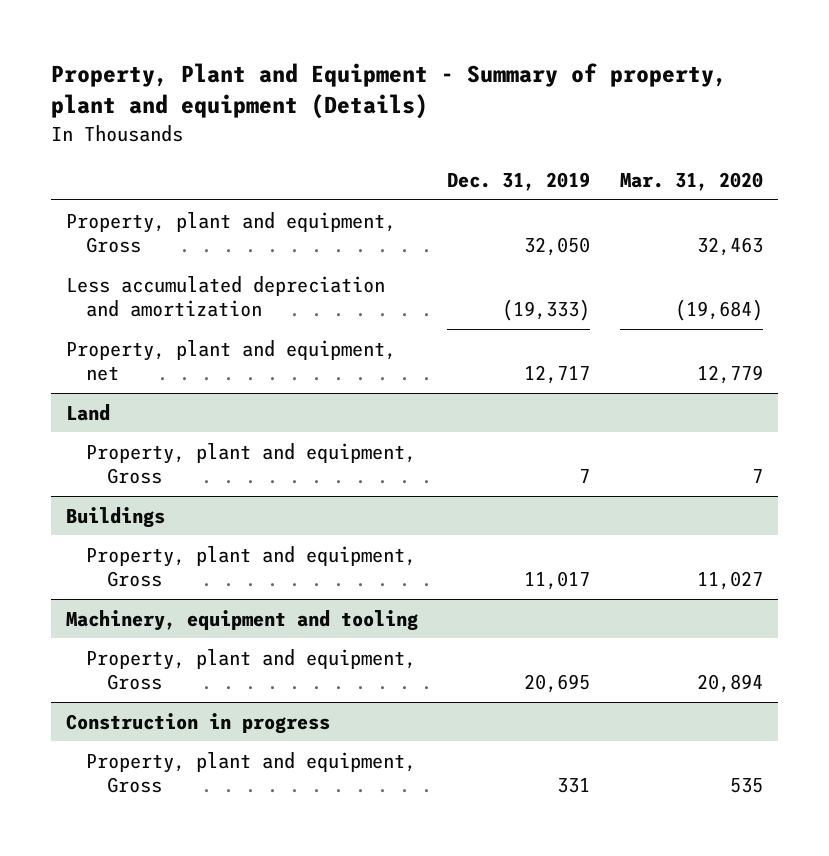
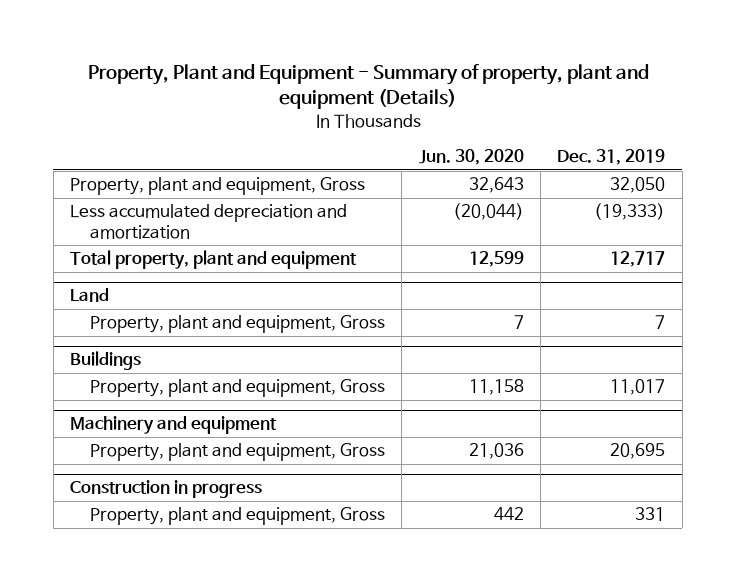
[620,172,764,192] Mar. 31, 2020 -> none
none -> [418,149,524,166] Jun. 30, 2020
[65,339,396,382] Property, plant and equipment, net -> [70,250,358,270] Total property, plant and equipment
[65,609,418,631] Machinery, equipment and tooling -> [70,416,278,435] Machinery and equipment

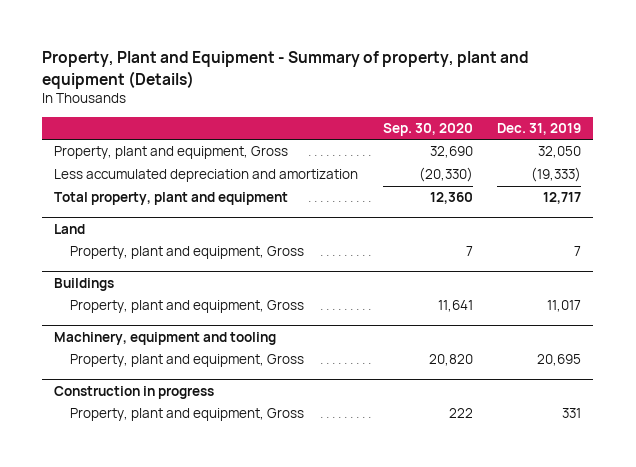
[418,149,524,166] Jun. 30, 2020 -> none
none -> [382,122,473,136] Sep. 30, 2020
[70,416,278,435] Machinery and equipment -> [54,331,277,345] Machinery, equipment and tooling

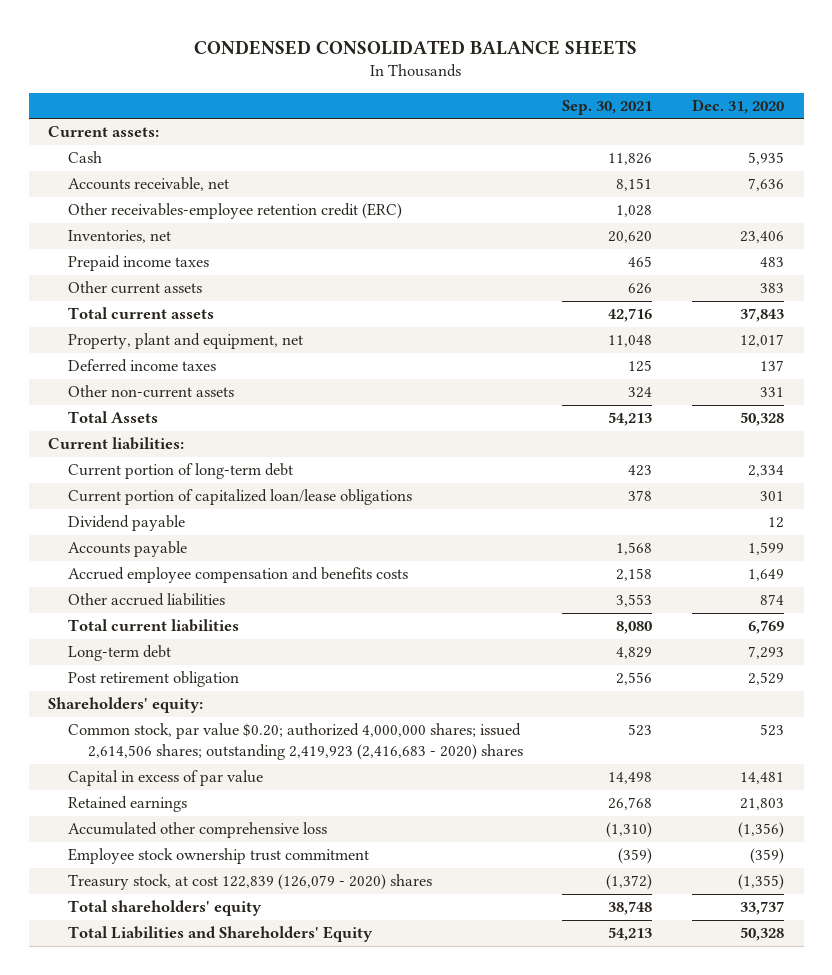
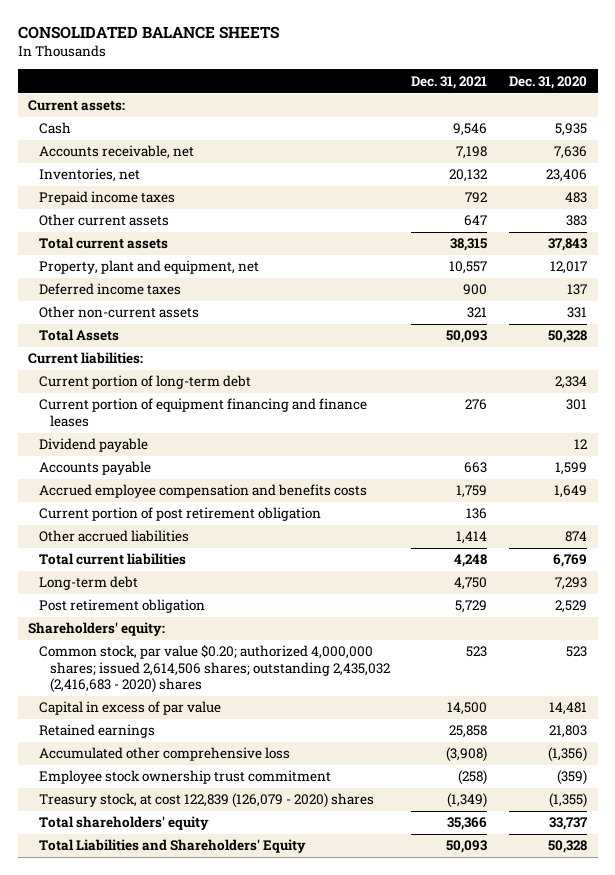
[194,40,638,56] CONDENSED CONSOLIDATED BALANCE SHEETS -> [17,26,279,40] CONSOLIDATED BALANCE SHEETS
[562,99,653,115] Sep. 30, 2021 -> none
none -> [411,75,488,89] Dec. 31, 2021
[67,203,402,220] Other receivables-employee retention credit (ERC) -> none
[67,489,412,506] Current portion of capitalized loan/lease obligations -> [38,398,367,427] Current portion of equipment financing and finance leases
none -> [38,507,321,522] Current portion of post retirement obligation
[67,723,523,761] Common stock, par value $0.20; authorized 4,000,000 shares; issued 2,614,506 shares; outstanding 2,419,923 (2,416,683 - 2020) shares -> [38,644,390,694] Common stock, par value $0.20; authorized 4,000,000 shares; issued 2,614,506 shares; outstanding 2,435,032 (2,416,683 - 2020) shares

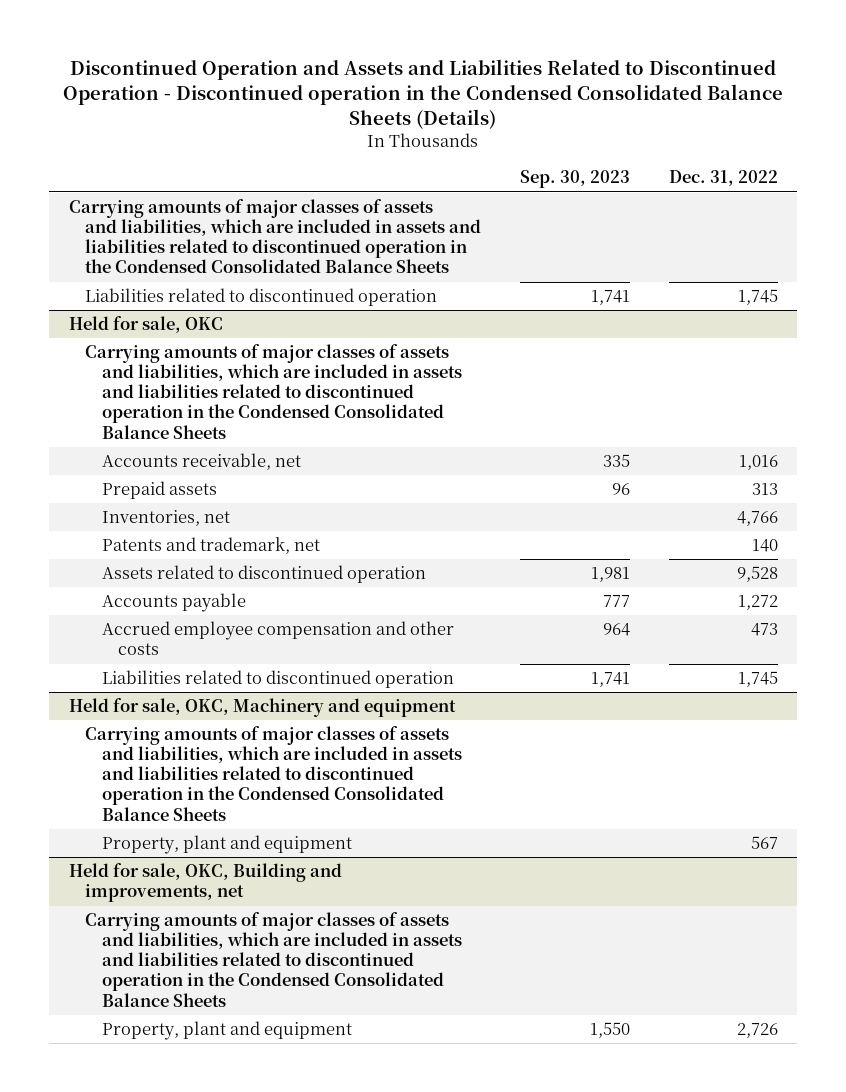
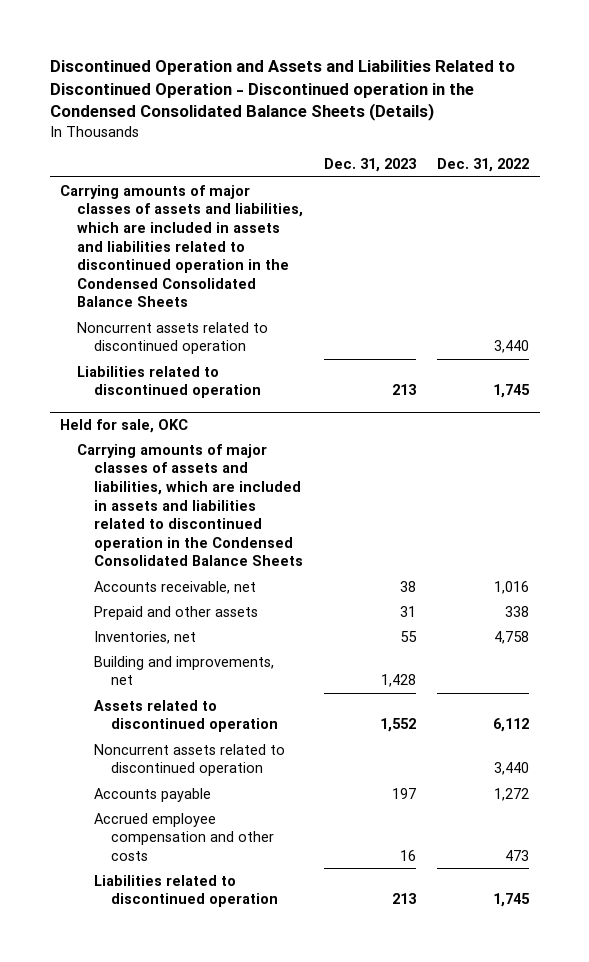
[519,170,630,189] Sep. 30, 2023 -> none
none -> [324,158,417,173] Dec. 31, 2023
none -> [77,321,269,355] Noncurrent assets related to discontinued operation
[101,537,320,555] Patents and trademark, net -> none
[101,481,217,500] Prepaid assets -> [93,605,258,620] Prepaid and other assets
[751,483,778,496] 313 -> [505,605,530,617] 338
[736,511,778,527] 4,766 -> [494,630,530,644] 4,758
none -> [93,655,274,686] Building and improvements, net
[736,566,778,583] 9,528 -> [493,718,530,733] 6,112
none -> [93,743,285,777] Noncurrent assets related to discontinued operation
[68,698,456,718] Held for sale, OKC, Machinery and equipment -> none
[85,726,462,821] Carrying amounts of major classes of assets and liabilities, which are included in assets and liabilities related to discontinued operation in the Condensed Consolidated Balance Sheets -> none
[101,835,352,855] Property, plant and equipment -> none
[68,863,342,903] Held for sale, OKC, Building and improvements, net -> none
[85,912,462,1007] Carrying amounts of major classes of assets and liabilities, which are included in assets and liabilities related to discontinued operation in the Condensed Consolidated Balance Sheets -> none
[101,1021,352,1041] Property, plant and equipment -> none

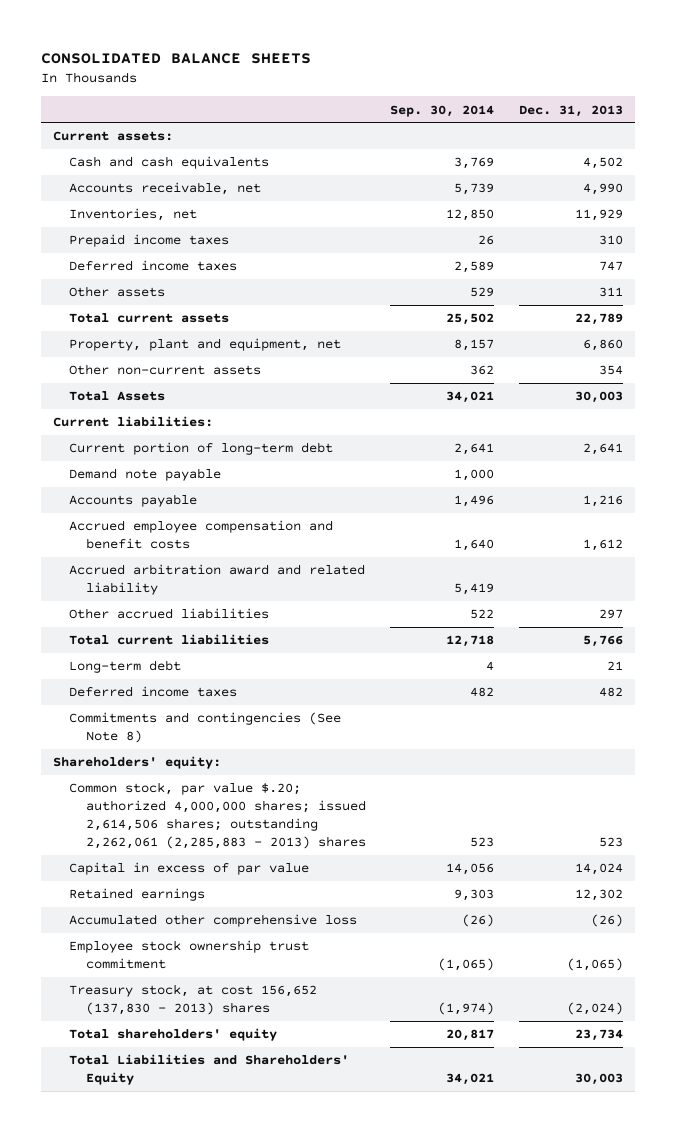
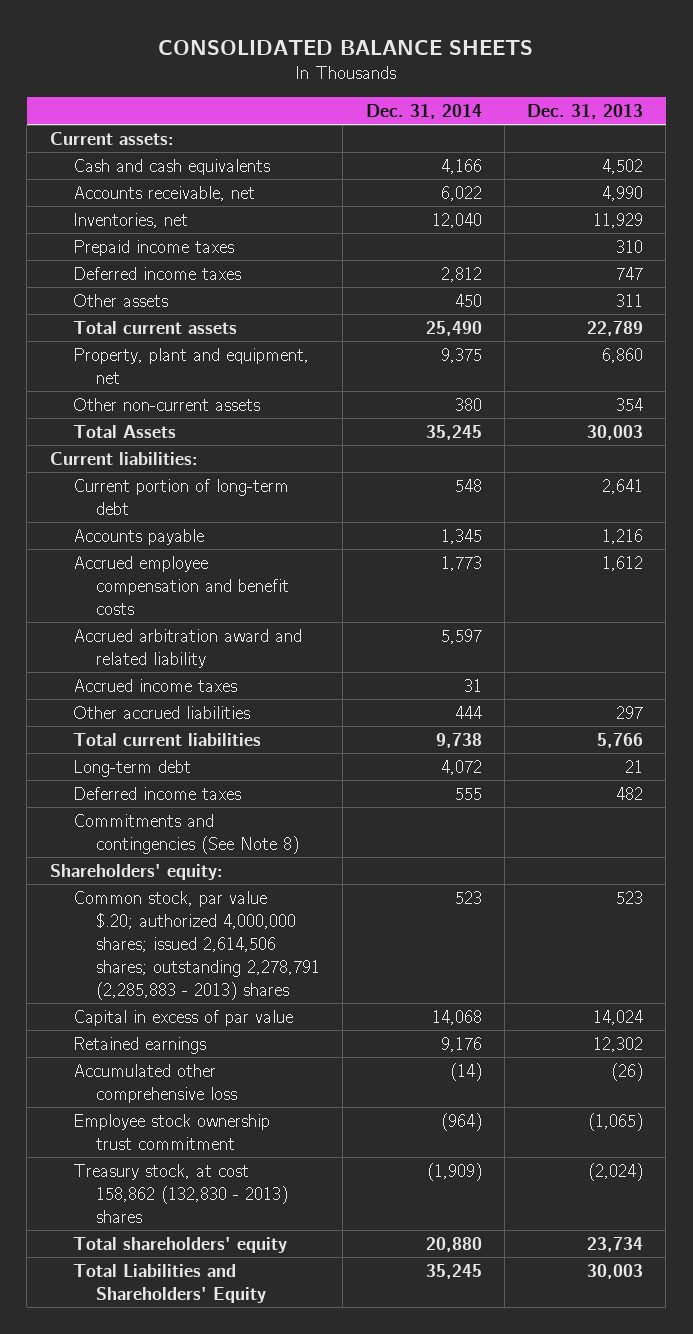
[390,104,495,117] Sep. 30, 2014 -> none
none -> [365,103,482,119] Dec. 31, 2014
[69,468,222,482] Demand note payable -> none
none -> [72,678,237,692] Accrued income taxes
[69,782,366,850] Common stock, par value $.20; authorized 4,000,000 shares; issued 2,614,506 shares; outstanding 2,262,061 (2,285,883 - 2013) shares -> [72,890,321,1000] Common stock, par value $.20; authorized 4,000,000 shares; issued 2,614,506 shares; outstanding 2,278,791 (2,285,883 - 2013) shares
[69,984,318,1016] Treasury stock, at cost 156,652 (137,830 - 2013) shares -> [72,1163,289,1223] Treasury stock, at cost 158,862 (132,830 - 2013) shares

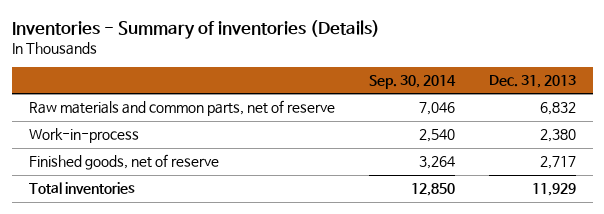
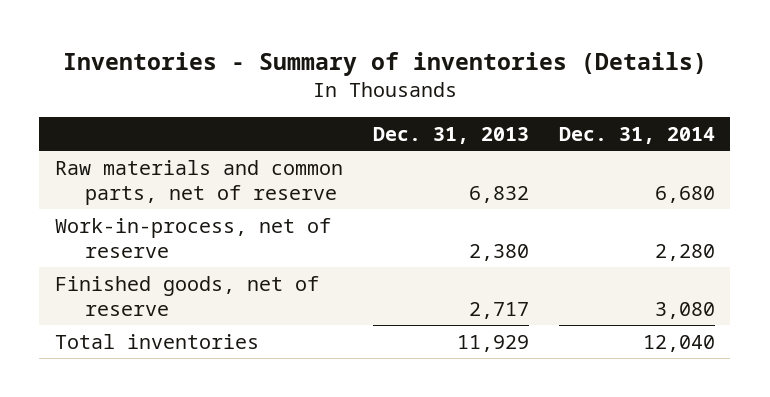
[368,75,456,90] Sep. 30, 2014 -> none
none -> [559,126,716,144] Dec. 31, 2014
[28,128,139,144] Work-in-process -> [54,217,331,258] Work-in-process, net of reserve

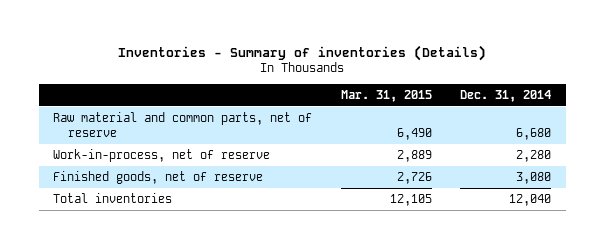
[372,126,529,144] Dec. 31, 2013 -> none
none -> [340,89,432,102] Mar. 31, 2015
[54,159,343,205] Raw materials and common parts, net of reserve -> [53,112,313,137] Raw material and common parts, net of reserve

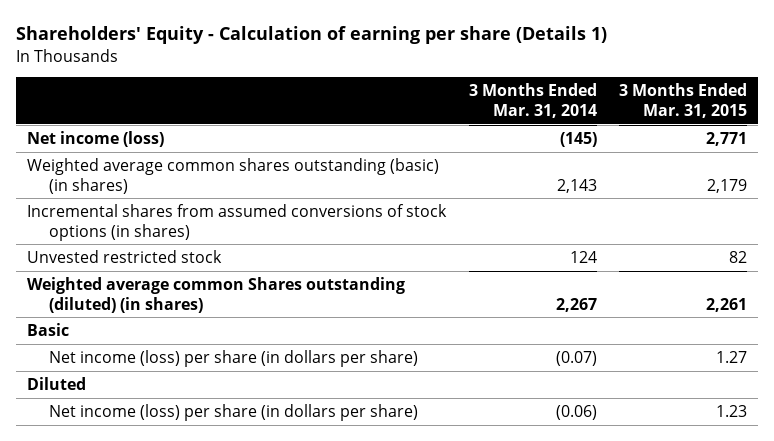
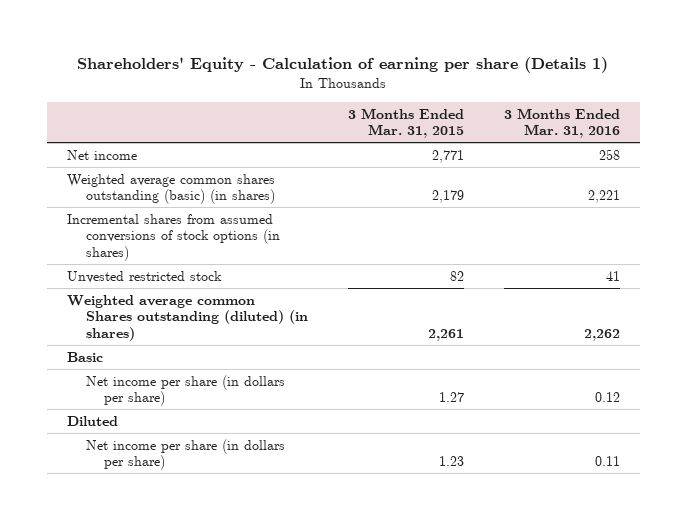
[468,83,597,118] 3 Months Ended Mar. 31, 2014 -> none
none -> [503,107,620,139] 3 Months Ended Mar. 31, 2016
[27,131,165,148] Net income (loss) -> [66,149,137,160] Net income
[48,350,418,368] Net income (loss) per share (in dollars per share) -> [85,374,285,407] Net income per share (in dollars per share)
[48,404,418,422] Net income (loss) per share (in dollars per share) -> [85,438,285,471] Net income per share (in dollars per share)

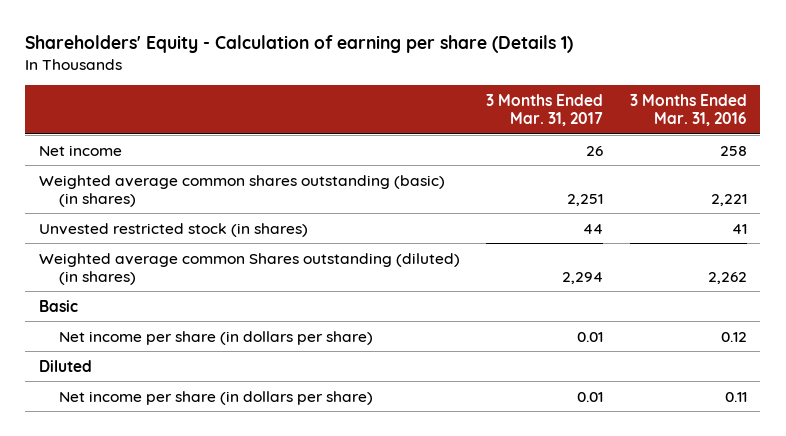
[347,107,464,139] 3 Months Ended Mar. 31, 2015 -> none
none -> [486,93,604,127] 3 Months Ended Mar. 31, 2017
[66,213,280,261] Incremental shares from assumed conversions of stock options (in shares) -> none
[66,270,222,283] Unvested restricted stock -> [38,222,308,237] Unvested restricted stock (in shares)

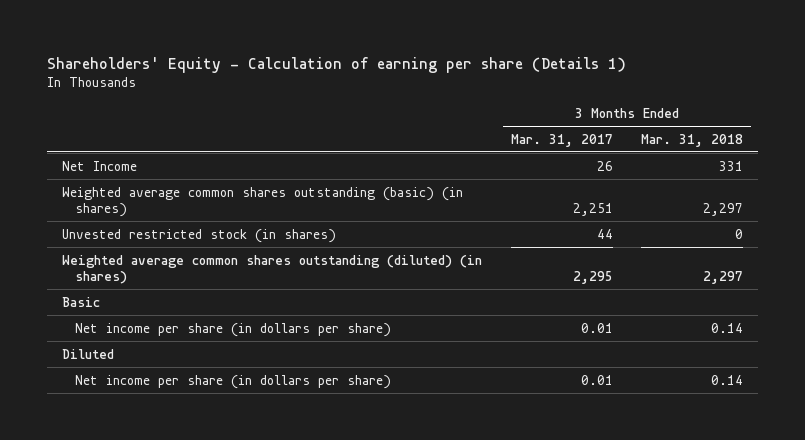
[630,93,748,127] 3 Months Ended Mar. 31, 2016 -> none
none -> [641,133,744,147] Mar. 31, 2018
[38,144,122,156] Net income -> [61,160,137,171] Net Income
[38,252,460,285] Weighted average common Shares outstanding (diluted) (in shares) -> [61,254,482,284] Weighted average common shares outstanding (diluted) (in shares)
[562,271,604,284] 2,294 -> [572,270,613,284] 2,295

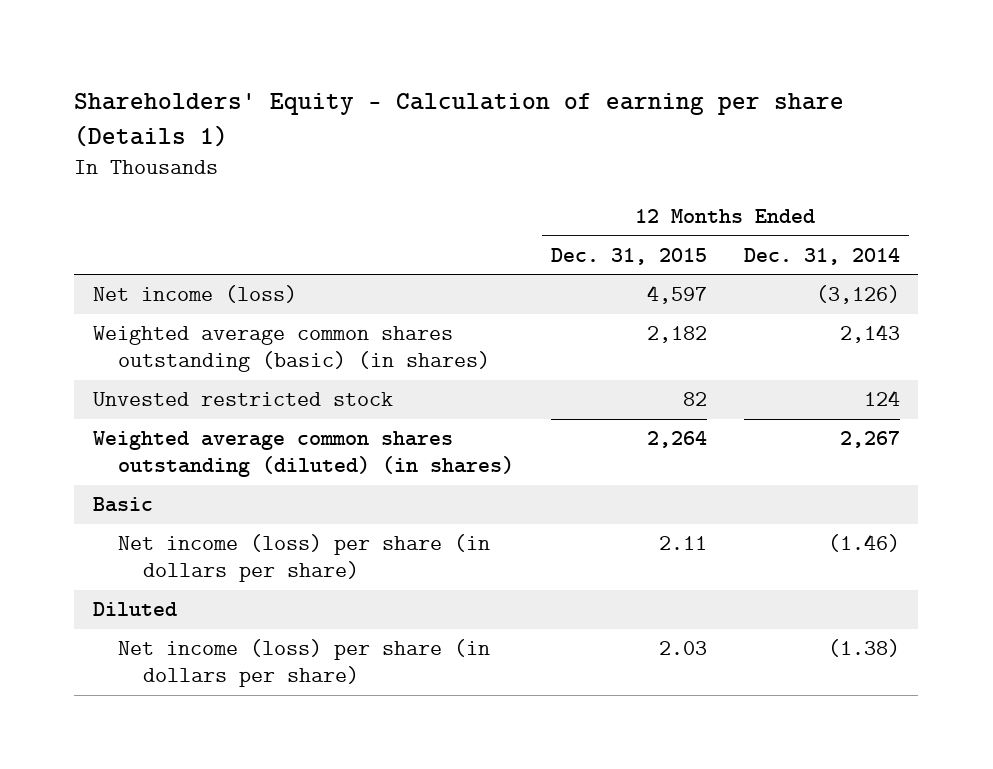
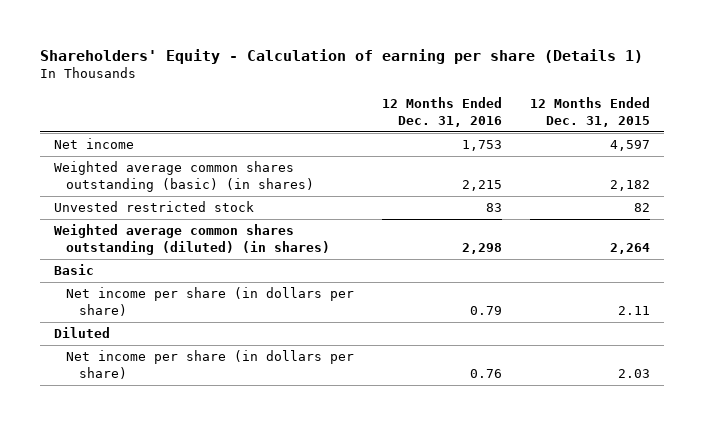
[743,247,900,265] Dec. 31, 2014 -> none
none -> [382,96,503,127] 12 Months Ended Dec. 31, 2016
[92,285,297,304] Net income (loss) -> [53,138,134,150] Net income
[117,534,490,583] Net income (loss) per share (in dollars per share) -> [66,287,355,317] Net income per share (in dollars per share)
[117,639,490,688] Net income (loss) per share (in dollars per share) -> [66,350,355,380] Net income per share (in dollars per share)

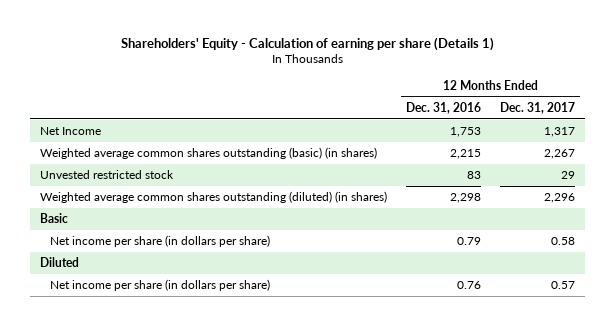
[529,96,650,127] 12 Months Ended Dec. 31, 2015 -> none
none -> [500,101,576,114] Dec. 31, 2017
[53,138,134,150] Net income -> [40,127,102,136] Net Income

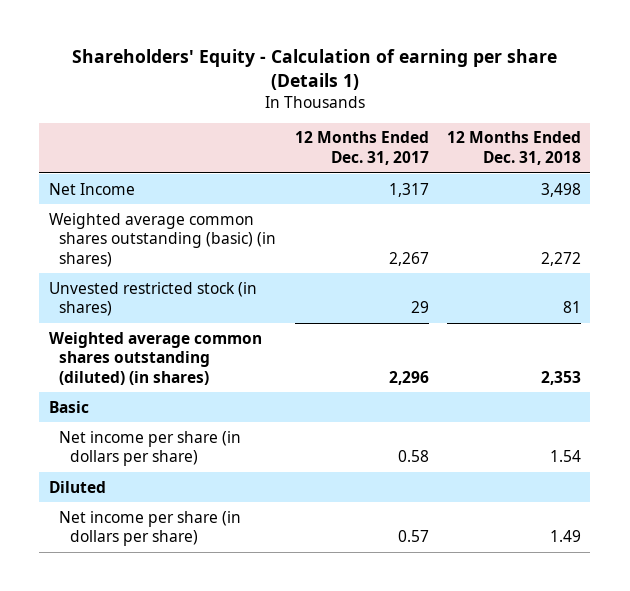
[406,101,482,114] Dec. 31, 2016 -> none
none -> [447,131,582,166] 12 Months Ended Dec. 31, 2018
[40,170,175,180] Unvested restricted stock -> [48,281,257,317] Unvested restricted stock (in shares)

